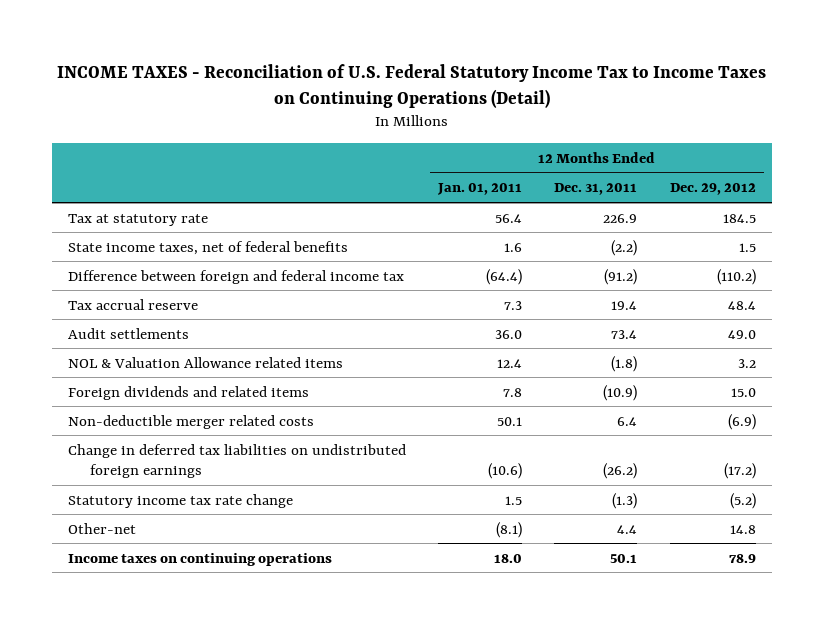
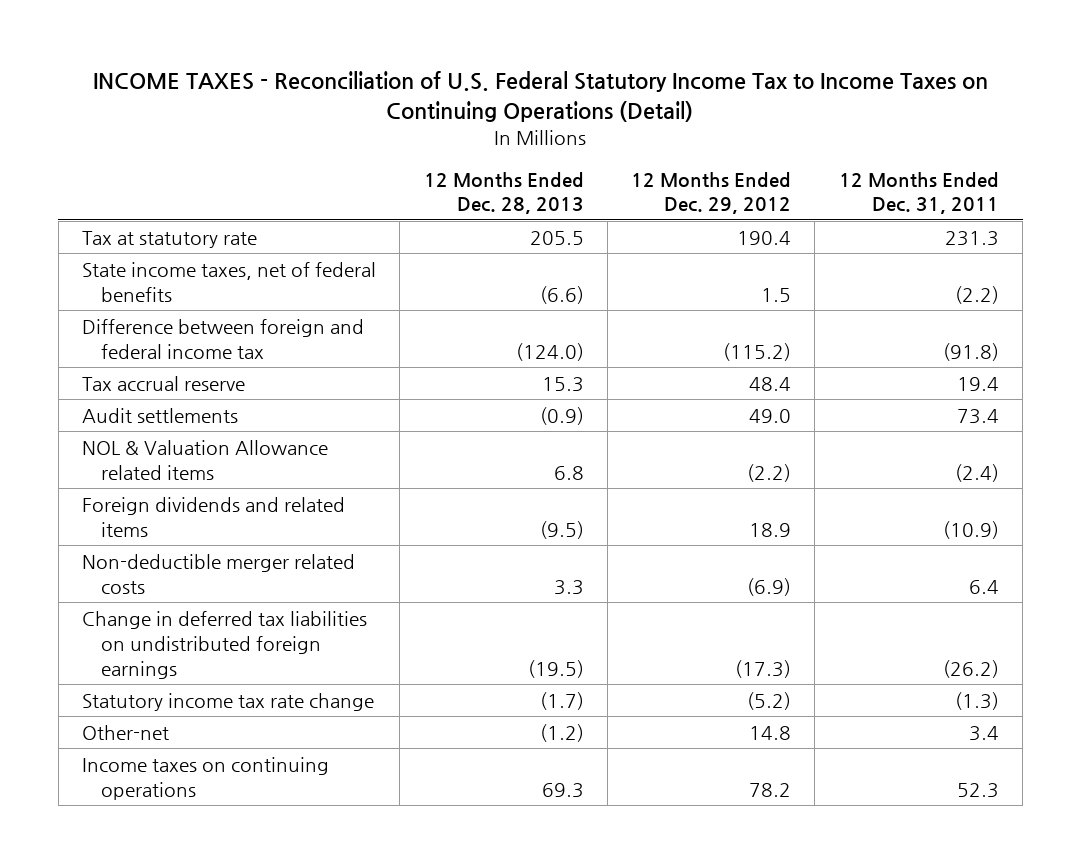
[437,183,523,196] Jan. 01, 2011 -> none
none -> [423,171,584,215] 12 Months Ended Dec. 28, 2013
[603,213,638,223] 226.9 -> [944,230,999,246] 231.3
[722,213,756,223] 184.5 -> [737,230,792,245] 190.4
[604,268,638,285] (91.2) -> [942,342,999,361] (91.8)
[716,268,756,285] (110.2) -> [723,342,792,361] (115.2)
[611,355,638,372] (1.8) -> [954,463,999,482] (2.4)
[737,358,756,368] 3.2 -> [747,463,792,482] (2.2)
[730,387,756,397] 15.0 -> [749,522,792,537] 18.9
[723,462,756,479] (17.2) -> [735,659,792,678] (17.3)
[617,524,638,534] 4.4 -> [968,725,999,741] 3.4
[610,553,638,563] 50.1 -> [956,782,999,798] 52.3
[728,553,756,563] 78.9 -> [749,782,792,797] 78.2

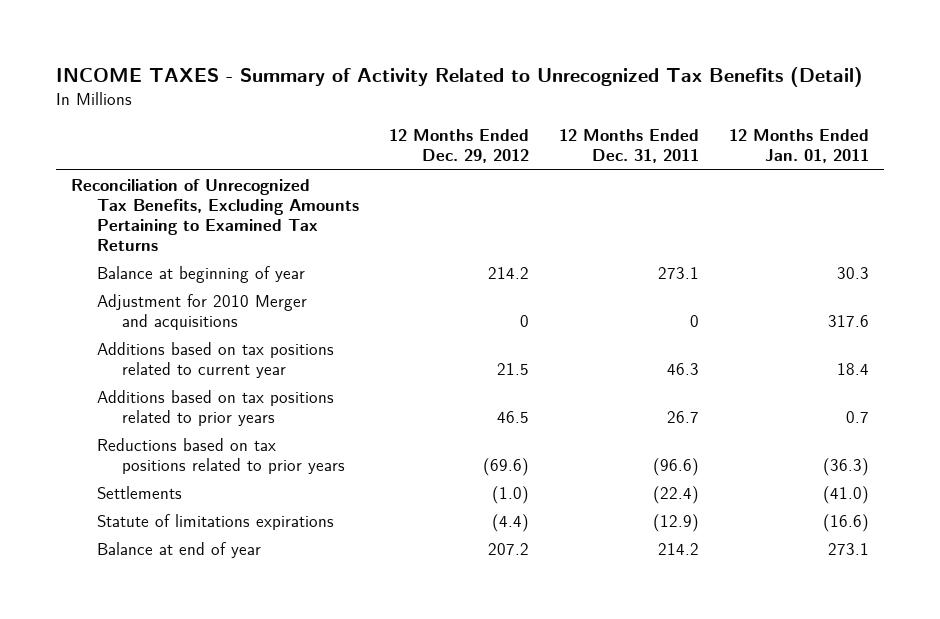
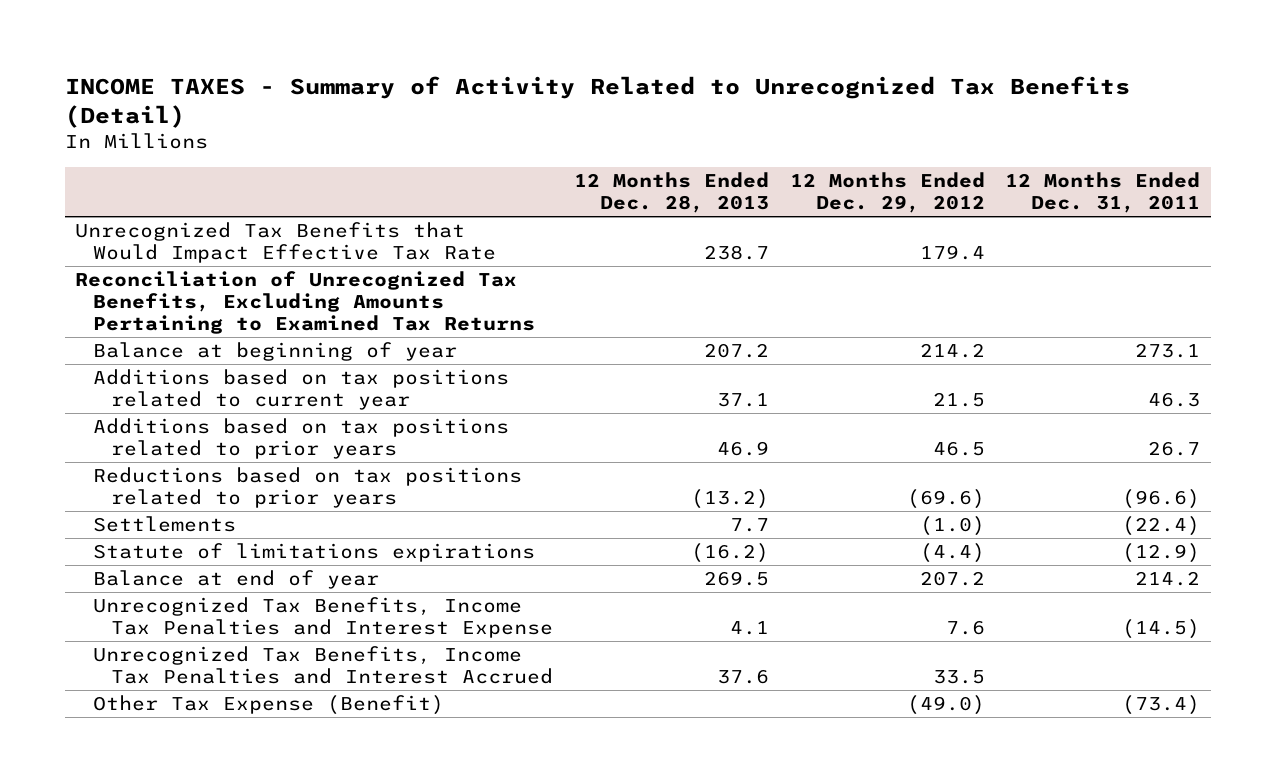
[728,129,869,164] 12 Months Ended Jan. 01, 2011 -> none
none -> [573,172,769,214] 12 Months Ended Dec. 28, 2013
none -> [75,222,497,264] Unrecognized Tax Benefits that Would Impact Effective Tax Rate
[96,293,307,330] Adjustment for 2010 Merger and acquisitions -> none
none -> [93,597,554,639] Unrecognized Tax Benefits, Income Tax Penalties and Interest Expense
none -> [93,646,554,685] Unrecognized Tax Benefits, Income Tax Penalties and Interest Accrued
none -> [93,695,445,716] Other Tax Expense (Benefit)

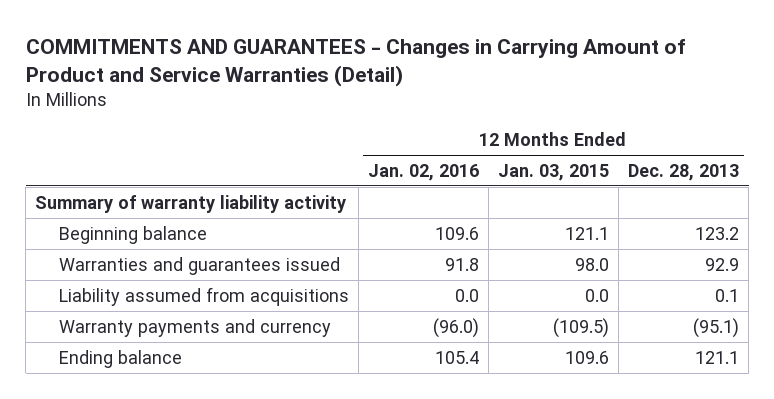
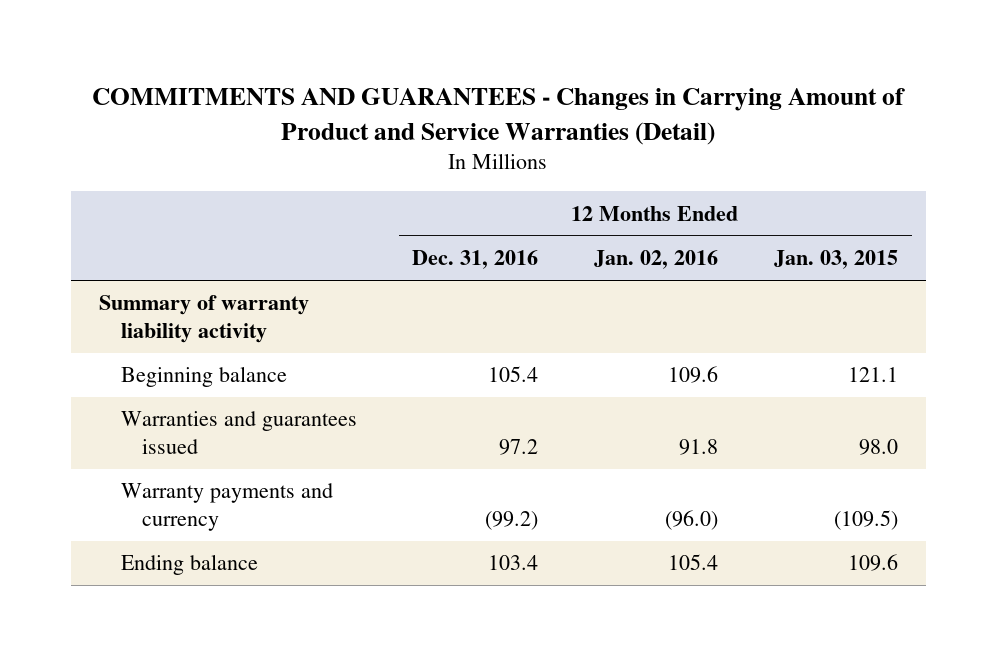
[628,163,740,181] Dec. 28, 2013 -> none
none -> [412,250,539,270] Dec. 31, 2016
[58,286,349,306] Liability assumed from acquisitions -> none

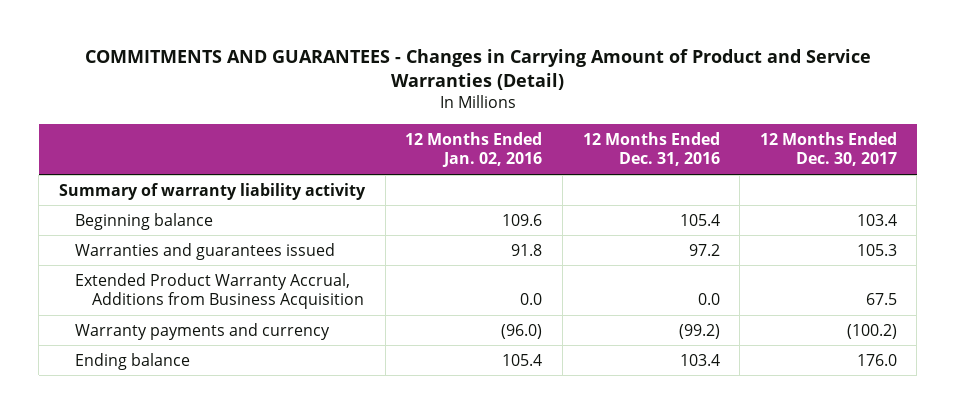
[773,250,898,270] Jan. 03, 2015 -> none
none -> [759,131,897,167] 12 Months Ended Dec. 30, 2017
none -> [75,272,364,310] Extended Product Warranty Accrual, Additions from Business Acquisition

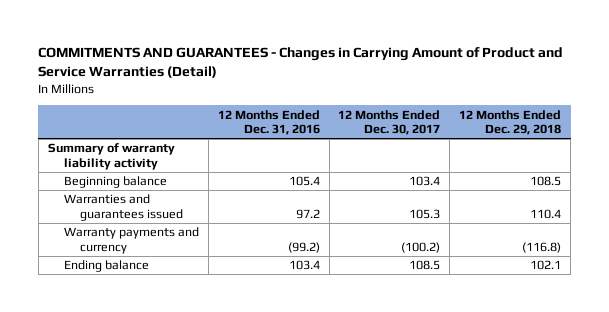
[405,131,543,168] 12 Months Ended Jan. 02, 2016 -> none
none -> [459,109,562,135] 12 Months Ended Dec. 29, 2018
[75,272,364,310] Extended Product Warranty Accrual, Additions from Business Acquisition -> none
[856,353,897,366] 176.0 -> [409,260,441,271] 108.5

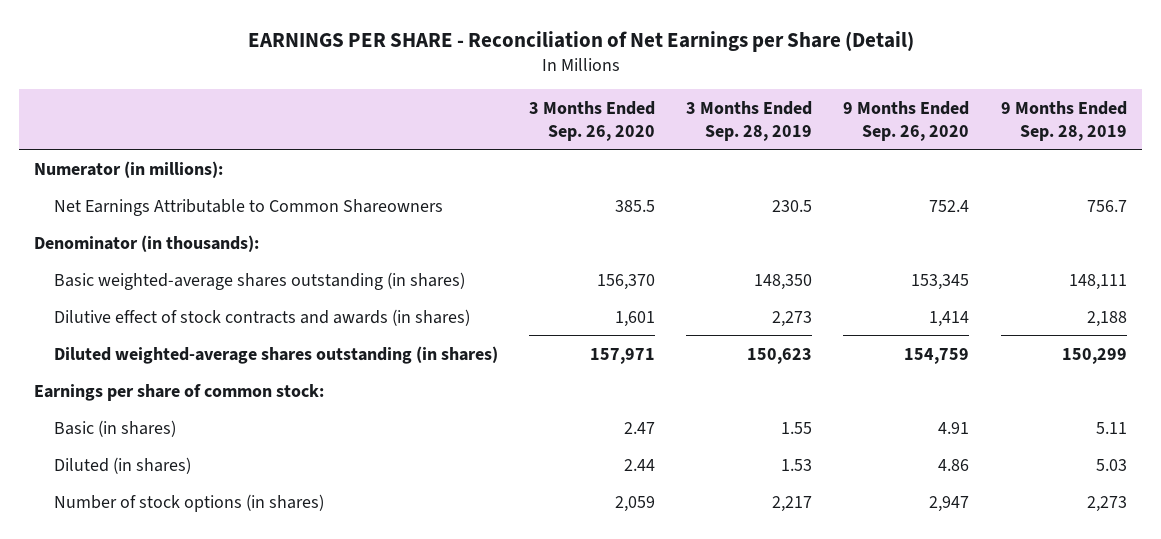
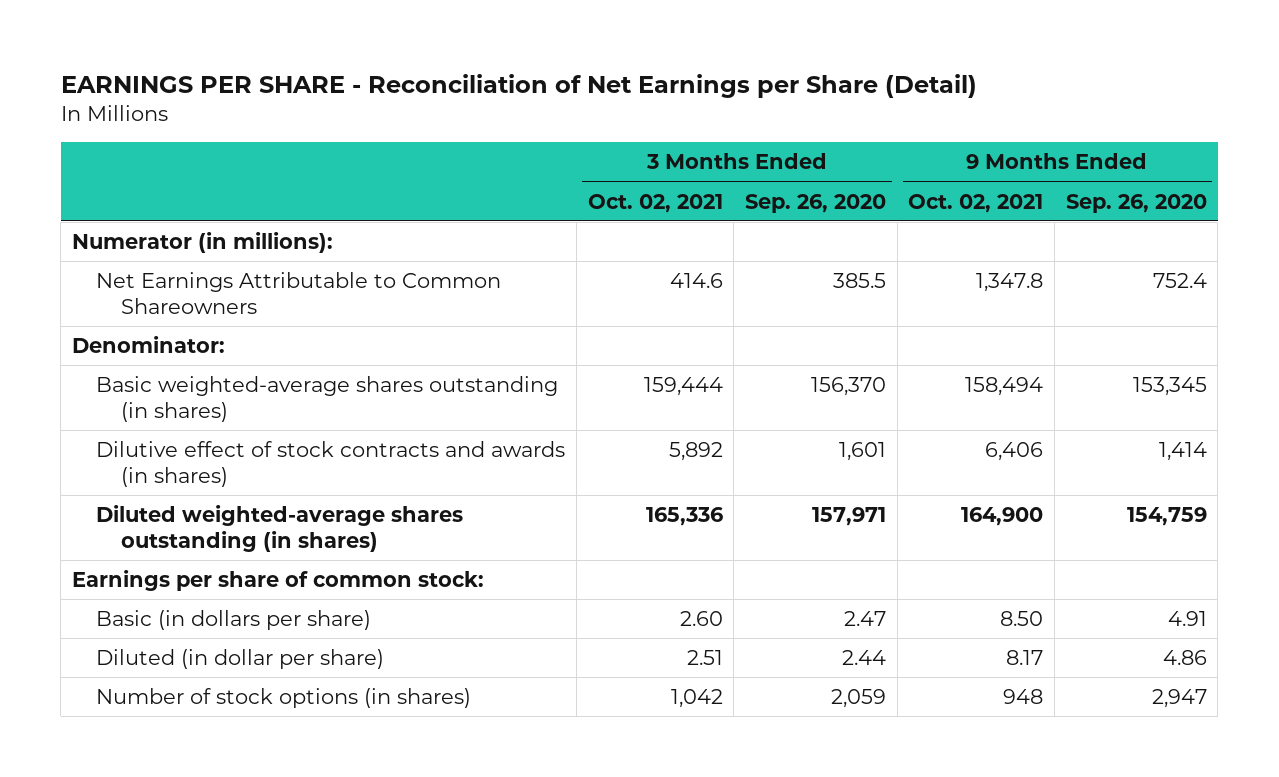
[686,100,813,141] 3 Months Ended Sep. 28, 2019 -> none
[1000,100,1127,141] 9 Months Ended Sep. 28, 2019 -> none
none -> [587,193,723,213] Oct. 02, 2021
none -> [908,193,1044,213] Oct. 02, 2021
[34,234,260,252] Denominator (in thousands): -> [72,335,226,353] Denominator:
[53,419,176,437] Basic (in shares) -> [96,609,372,630] Basic (in dollars per share)
[53,456,191,474] Diluted (in shares) -> [96,648,385,669] Diluted (in dollar per share)

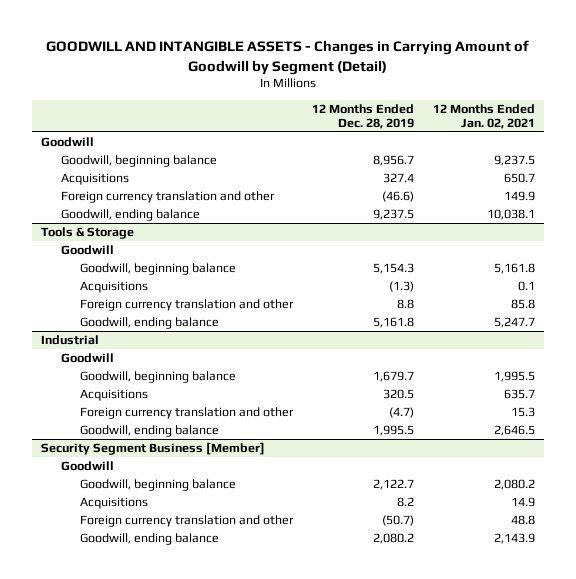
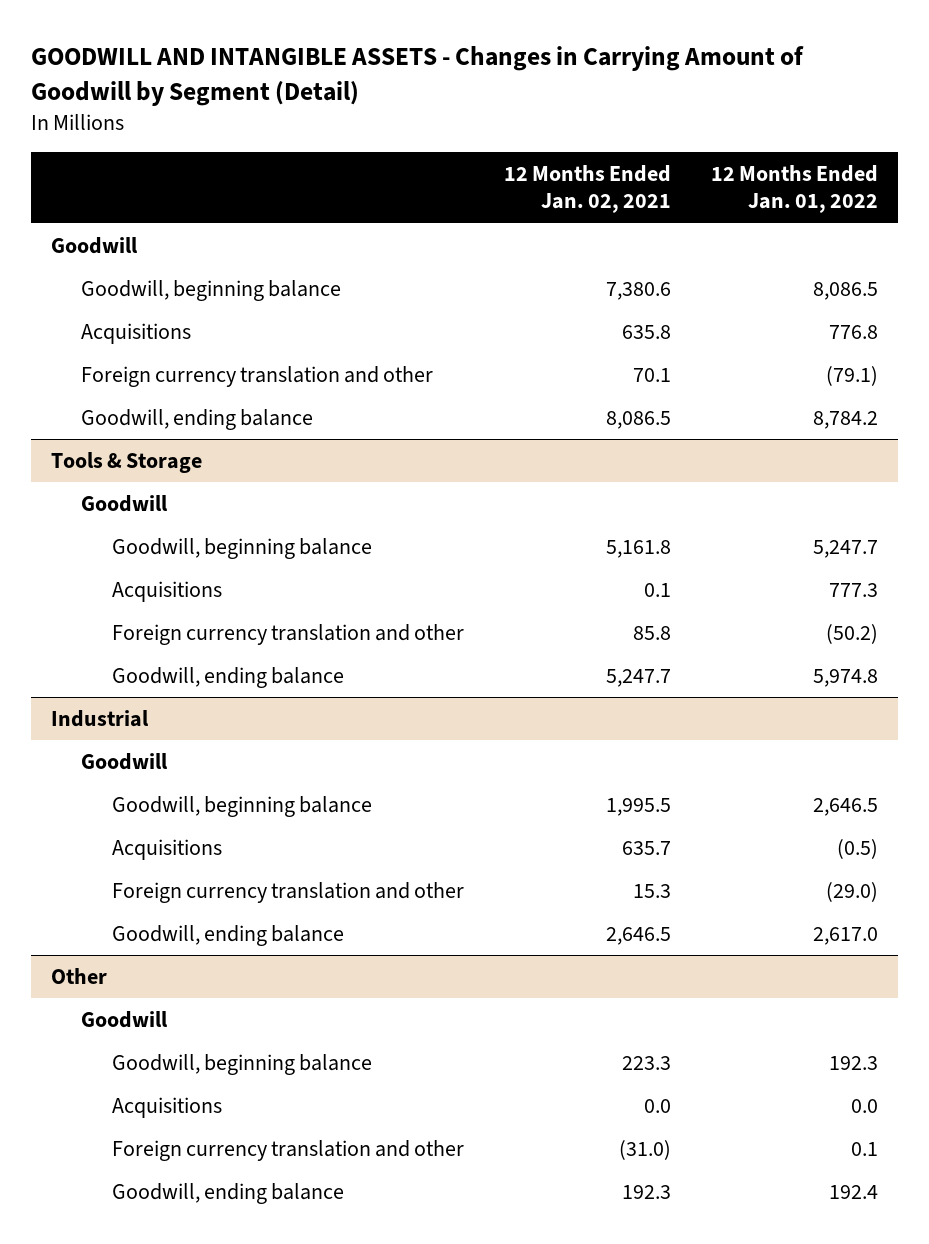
[312,103,415,130] 12 Months Ended Dec. 28, 2019 -> none
none -> [710,164,878,214] 12 Months Ended Jan. 01, 2022
[493,154,535,166] 9,237.5 -> [605,281,671,300] 7,380.6
[503,172,535,183] 650.7 -> [621,324,671,339] 635.8
[503,190,535,201] 149.9 -> [632,367,671,382] 70.1
[486,208,535,220] 10,038.1 -> [605,410,671,429] 8,086.5
[41,441,266,455] Security Segment Business [Member] -> none
none -> [50,967,107,984] Other
[493,478,535,490] 2,080.2 -> [621,1055,671,1070] 223.3
[510,496,535,507] 14.9 -> [643,1098,671,1113] 0.0
[510,514,535,525] 48.8 -> [618,1139,671,1160] (31.0)
[493,532,535,544] 2,143.9 -> [621,1184,671,1199] 192.3

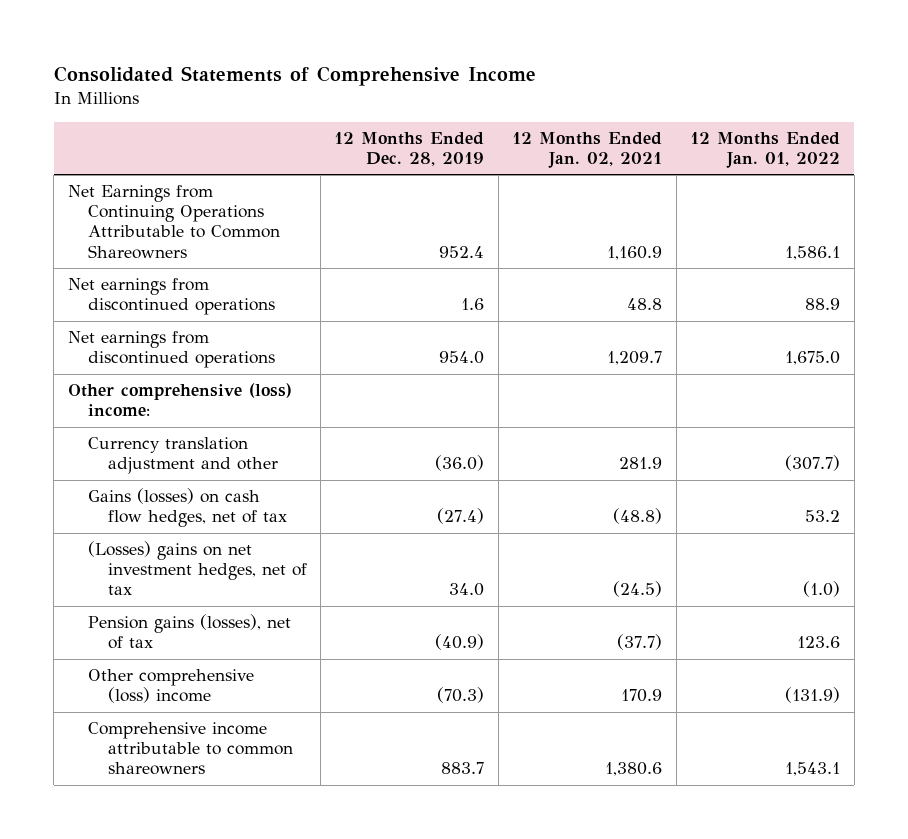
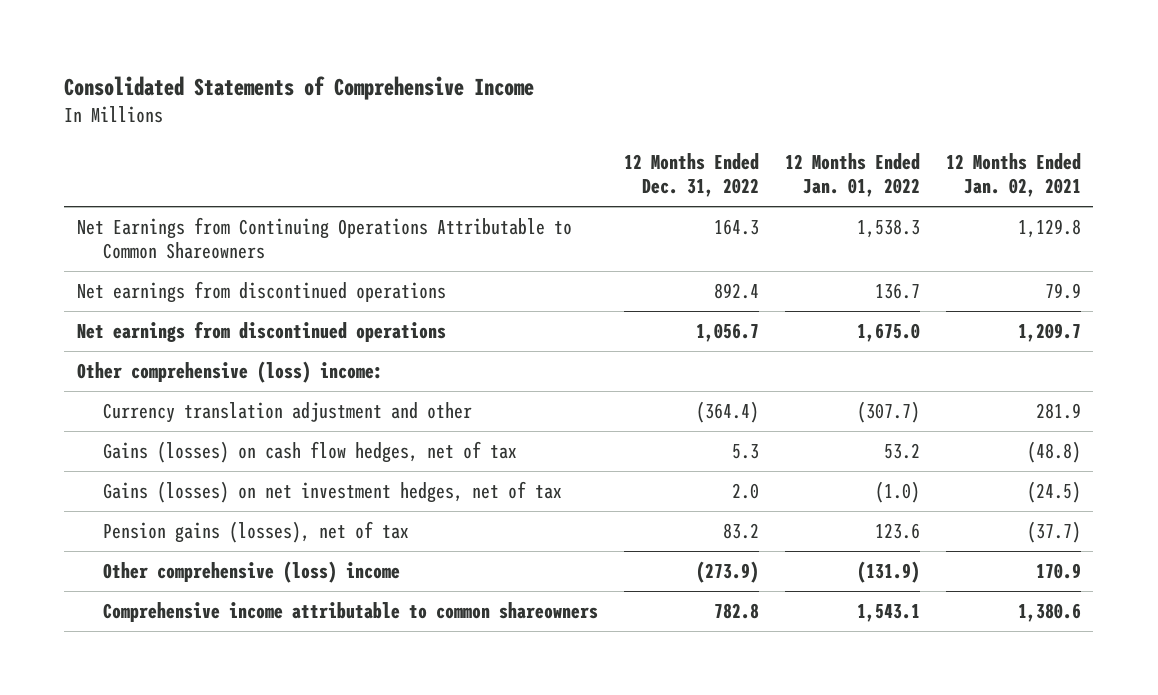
[334,131,485,166] 12 Months Ended Dec. 28, 2019 -> none
none -> [623,153,759,198] 12 Months Ended Dec. 31, 2022
[607,245,663,260] 1,160.9 -> [1017,218,1081,238] 1,129.8
[785,245,841,260] 1,586.1 -> [856,218,920,238] 1,538.3
[627,298,663,311] 48.8 -> [1044,282,1081,299] 79.9
[805,298,841,311] 88.9 -> [874,282,920,299] 136.7
[87,541,307,596] (Losses) gains on net investment hedges, net of tax -> [102,480,562,503] Gains (losses) on net investment hedges, net of tax

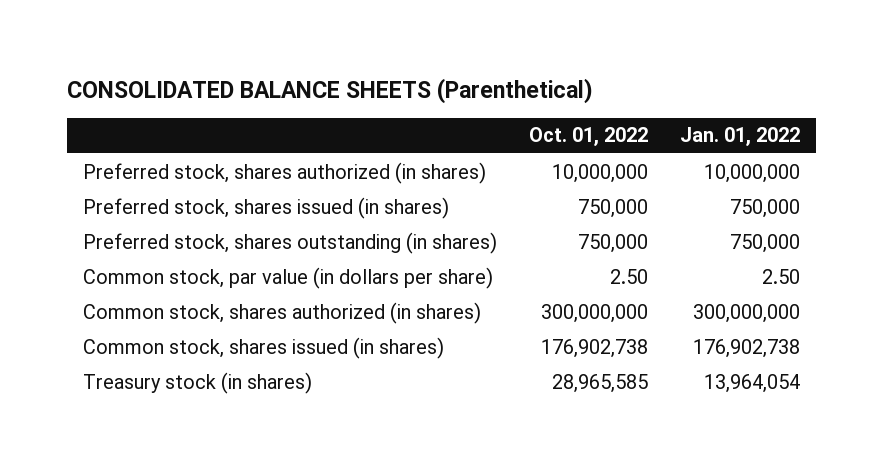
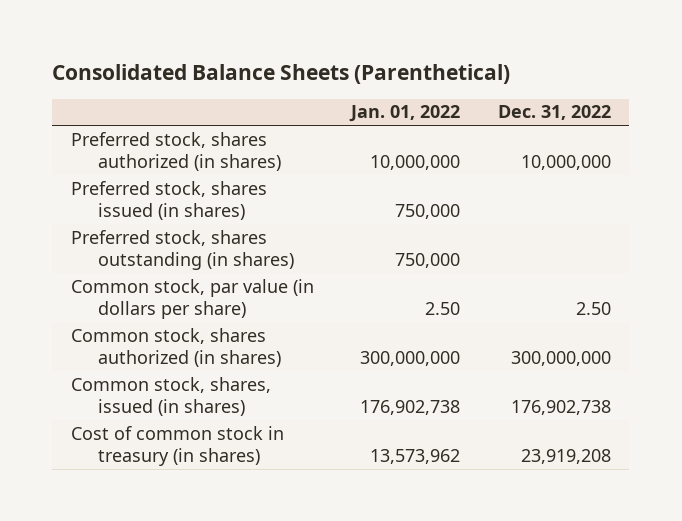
[67,78,594,105] CONSOLIDATED BALANCE SHEETS (Parenthetical) -> [52,64,511,85] Consolidated Balance Sheets (Parenthetical)
[529,127,649,147] Oct. 01, 2022 -> none
none -> [497,105,611,121] Dec. 31, 2022
[83,336,445,359] Common stock, shares issued (in shares) -> [70,376,271,416] Common stock, shares, issued (in shares)
[83,371,313,394] Treasury stock (in shares) -> [70,425,284,466] Cost of common stock in treasury (in shares)
[703,373,800,393] 13,964,054 -> [370,448,461,464] 13,573,962

